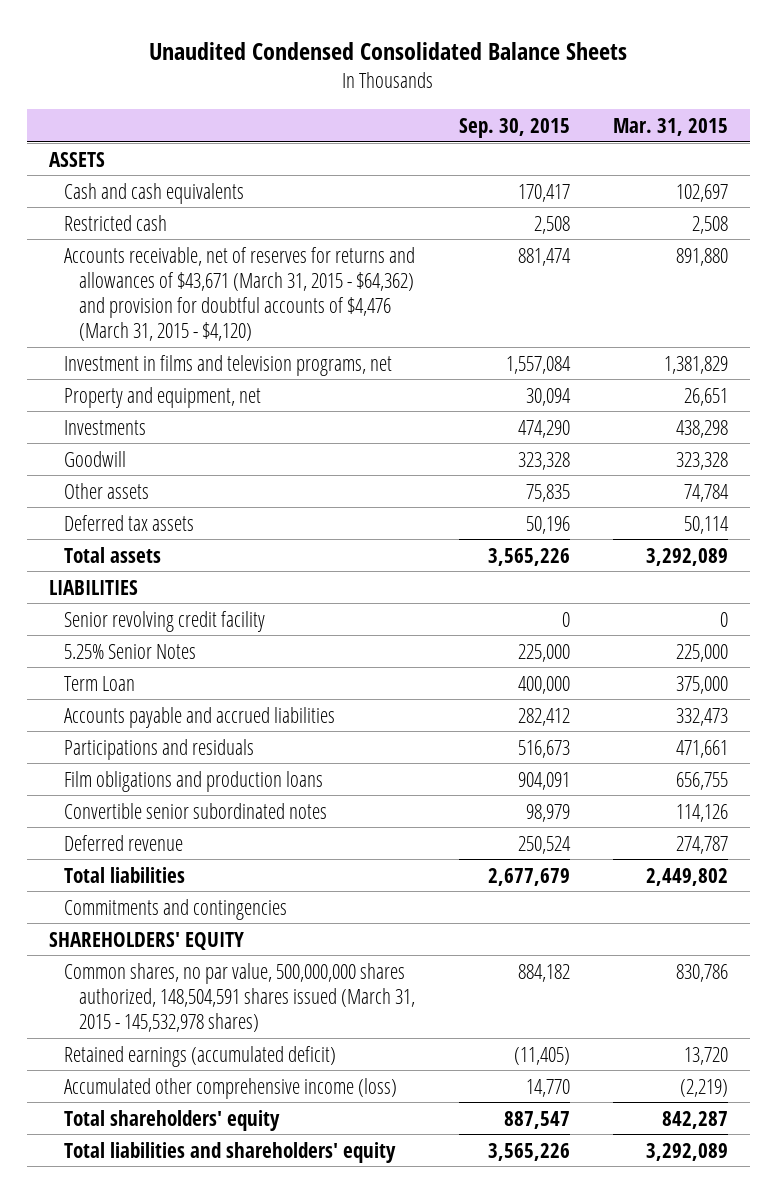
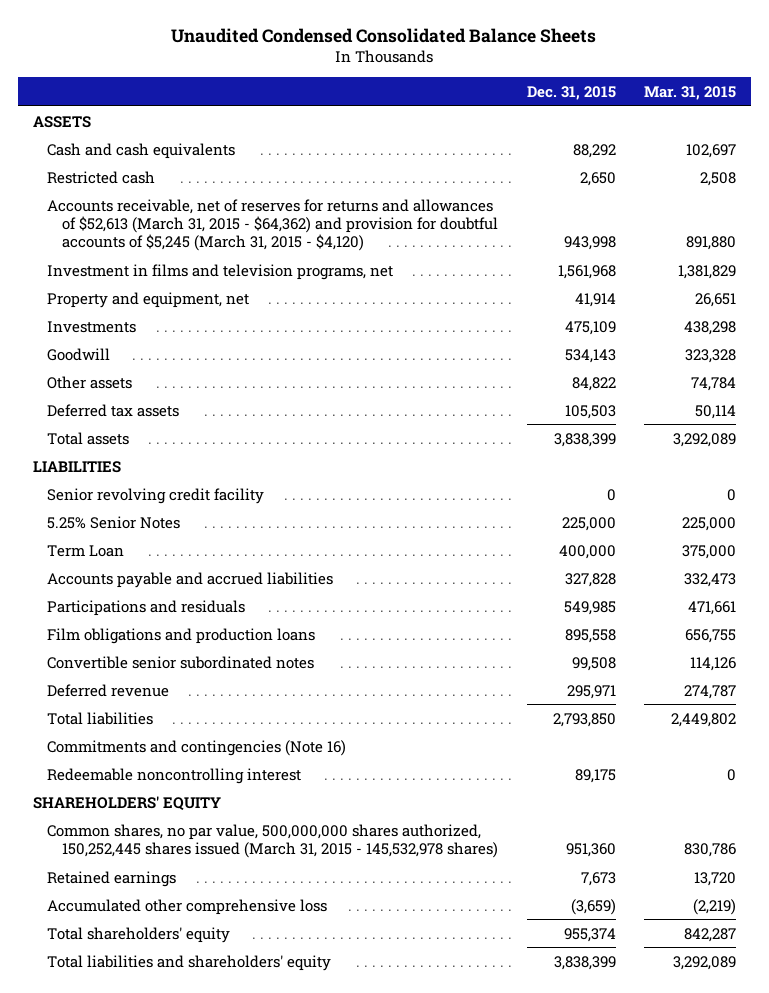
[458,117,570,138] Sep. 30, 2015 -> none
none -> [526,85,616,100] Dec. 31, 2015
[64,246,416,342] Accounts receivable, net of reserves for returns and allowances of $43,671 (March 31, 2015 - $64,362) and provision for doubtful accounts of $4,476 (March 31, 2015 - $4,120) -> [47,198,498,252] Accounts receivable, net of reserves for returns and allowances of $52,613 (March 31, 2015 - $64,362) and provision for doubtful accounts of $5,245 (March 31, 2015 - $4,120)
[64,898,288,920] Commitments and contingencies -> [47,739,347,756] Commitments and contingencies (Note 16)
none -> [47,767,302,784] Redeemable noncontrolling interest
[64,962,416,1033] Common shares, no par value, 500,000,000 shares authorized, 148,504,591 shares issued (March 31, 2015 - 145,532,978 shares) -> [47,823,498,858] Common shares, no par value, 500,000,000 shares authorized, 150,252,445 shares issued (March 31, 2015 - 145,532,978 shares)
[64,1045,337,1067] Retained earnings (accumulated deficit) -> [47,870,177,887] Retained earnings
[64,1077,398,1099] Accumulated other comprehensive income (loss) -> [47,898,328,915] Accumulated other comprehensive loss

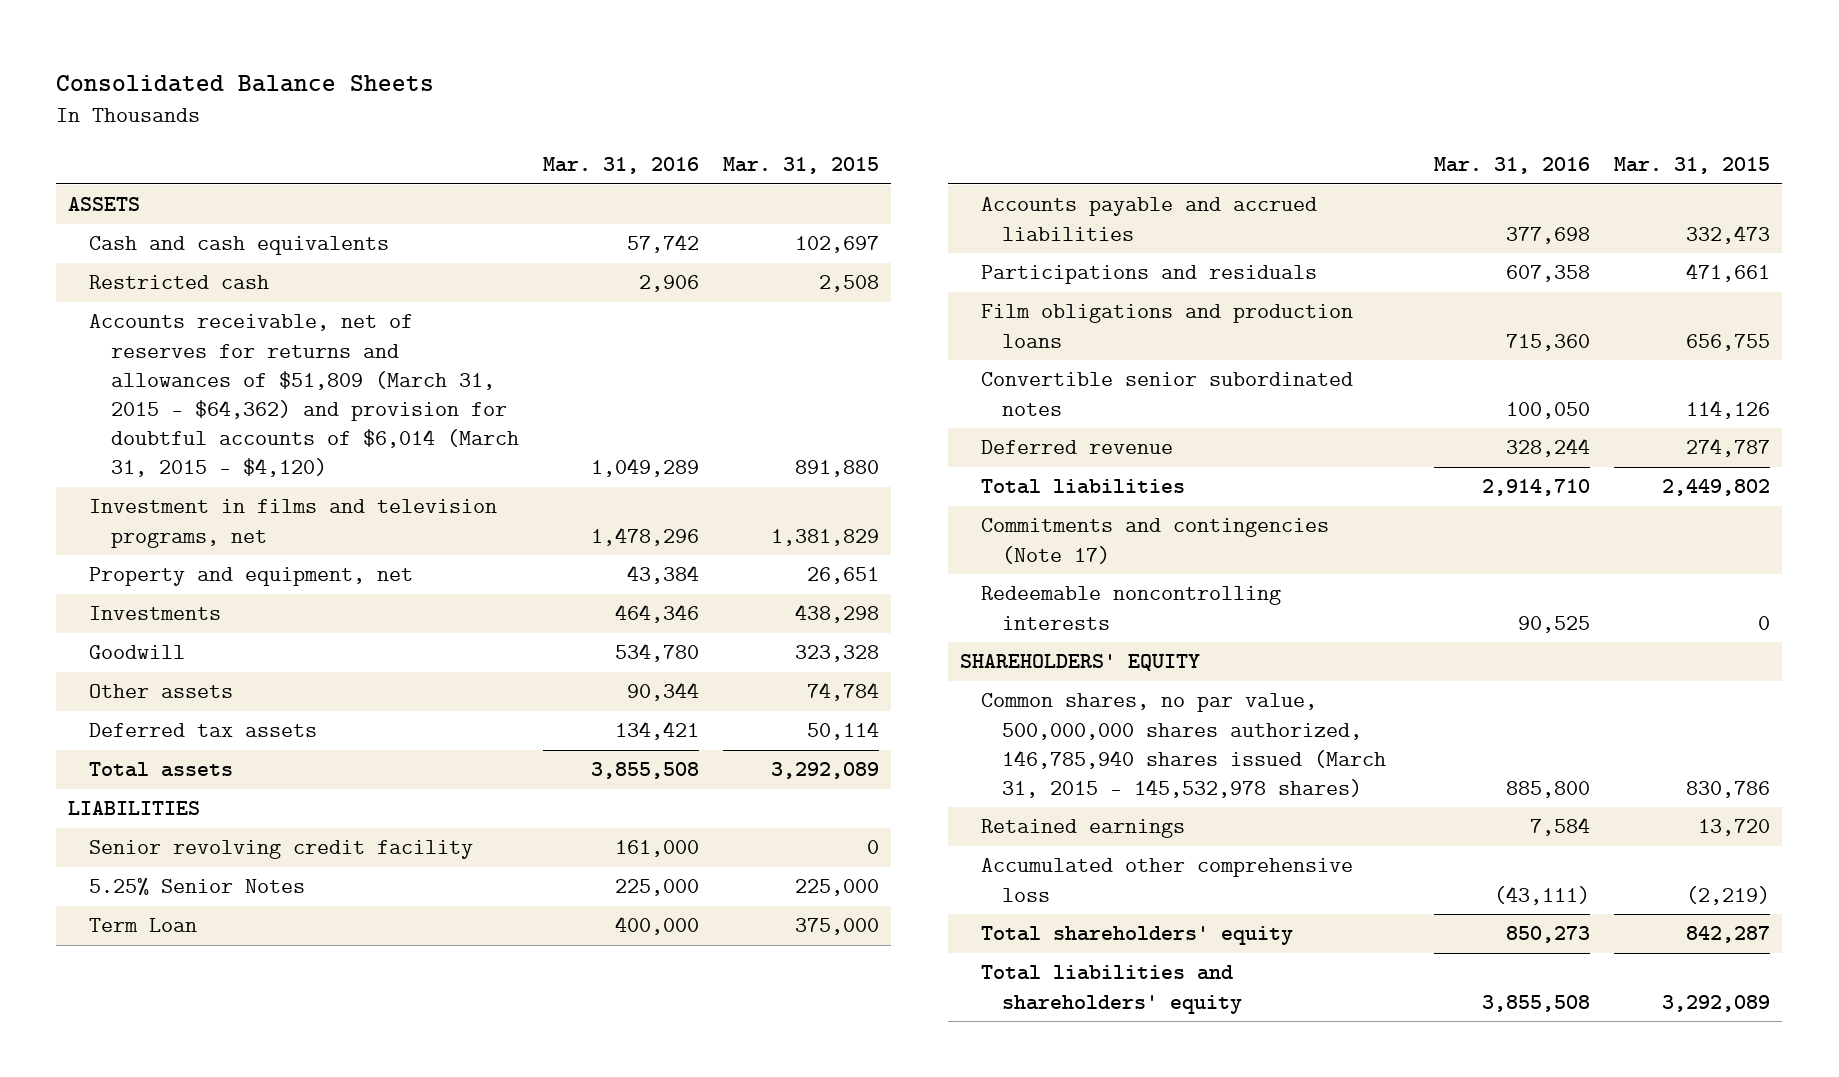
[171,27,597,43] Unaudited Condensed Consolidated Balance Sheets -> [56,75,435,93] Consolidated Balance Sheets
[526,85,616,100] Dec. 31, 2015 -> none
none -> [542,157,699,175] Mar. 31, 2016
[47,198,498,252] Accounts receivable, net of reserves for returns and allowances of $52,613 (March 31, 2015 - $64,362) and provision for doubtful accounts of $5,245 (March 31, 2015 - $4,120) -> [89,314,519,478] Accounts receivable, net of reserves for returns and allowances of $51,809 (March 31, 2015 - $64,362) and provision for doubtful accounts of $6,014 (March 31, 2015 - $4,120)
[47,739,347,756] Commitments and contingencies (Note 16) -> [980,518,1329,564] Commitments and contingencies (Note 17)
[47,767,302,784] Redeemable noncontrolling interest -> [980,586,1281,630] Redeemable noncontrolling interests
[47,823,498,858] Common shares, no par value, 500,000,000 shares authorized, 150,252,445 shares issued (March 31, 2015 - 145,532,978 shares) -> [980,693,1387,799] Common shares, no par value, 500,000,000 shares authorized, 146,785,940 shares issued (March 31, 2015 - 145,532,978 shares)

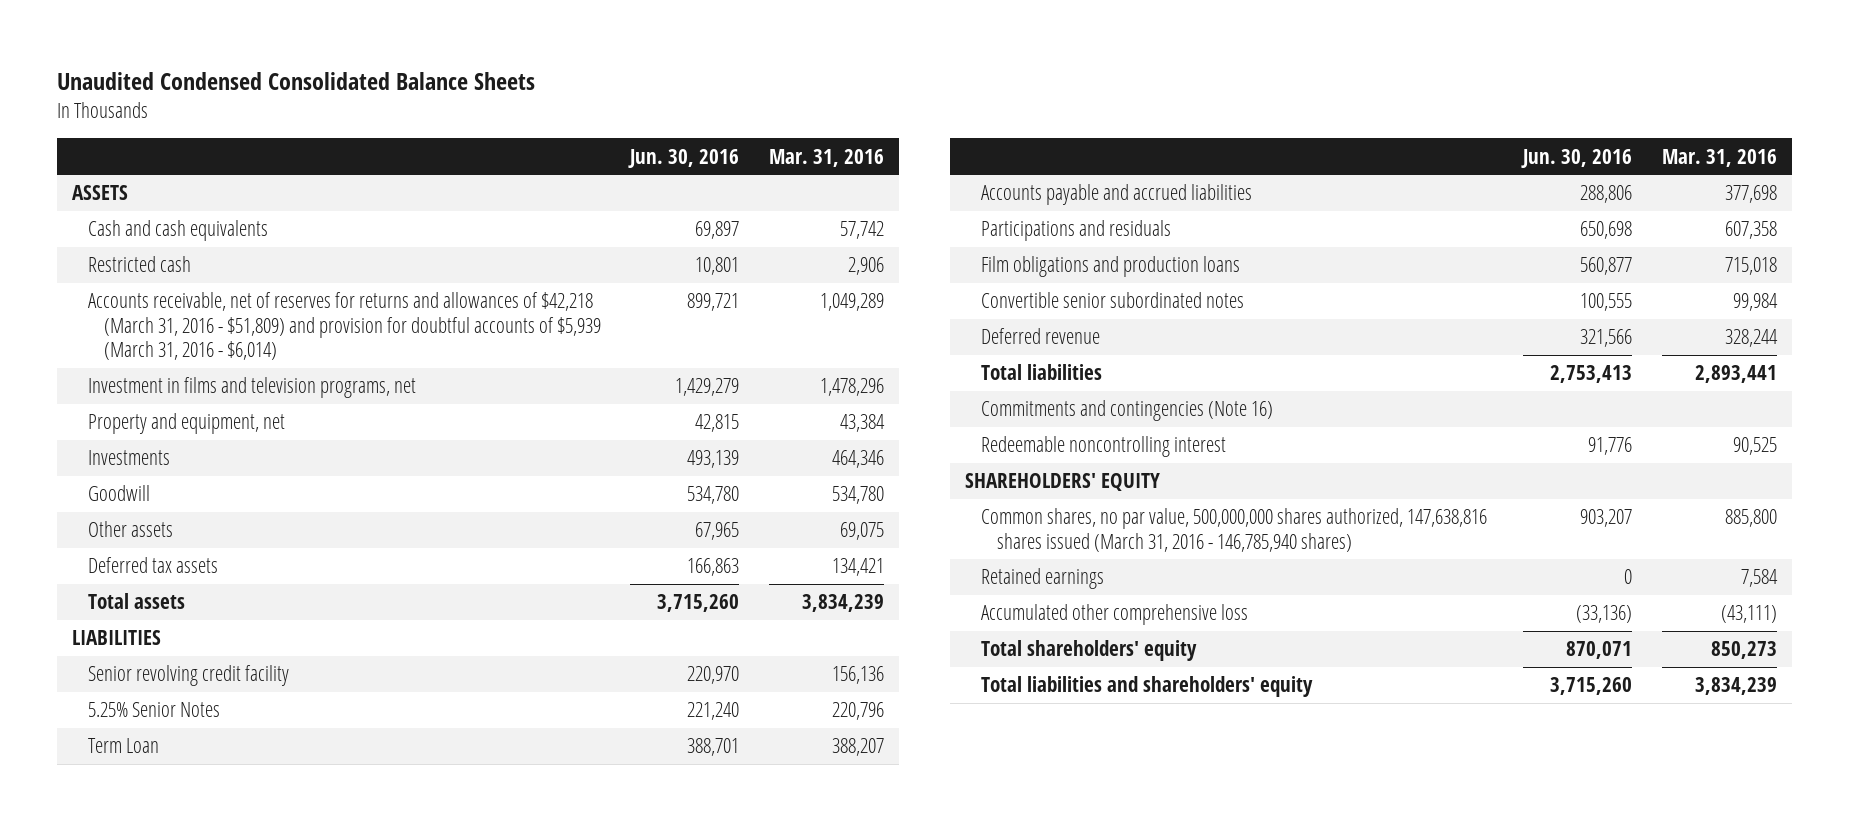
[56,75,435,93] Consolidated Balance Sheets -> [57,71,536,90] Unaudited Condensed Consolidated Balance Sheets
[722,157,879,175] Mar. 31, 2015 -> none
none -> [628,148,740,168] Jun. 30, 2016
[89,314,519,478] Accounts receivable, net of reserves for returns and allowances of $51,809 (March 31, 2015 - $64,362) and provision for doubtful accounts of $6,014 (March 31, 2015 - $4,120) -> [87,292,601,361] Accounts receivable, net of reserves for returns and allowances of $42,218 (March 31, 2016 - $51,809) and provision for doubtful accounts of $5,939 (March 31, 2016 - $6,014)
[626,682,699,702] 90,344 -> [839,522,884,541] 69,075
[590,762,699,780] 3,855,508 -> [801,594,884,613] 3,834,239
[614,840,699,858] 161,000 -> [831,666,884,685] 156,136
[614,879,699,897] 225,000 -> [831,702,884,721] 220,796
[614,916,699,936] 400,000 -> [831,738,884,757] 388,207
[1506,333,1591,351] 715,360 -> [1724,257,1777,276] 715,018
[1506,401,1591,419] 100,050 -> [1732,293,1778,312] 99,984
[1482,479,1591,497] 2,914,710 -> [1694,365,1777,384] 2,893,441
[980,518,1329,564] Commitments and contingencies (Note 17) -> [981,400,1274,422] Commitments and contingencies (Note 16)
[980,586,1281,630] Redeemable noncontrolling interests -> [981,436,1227,458] Redeemable noncontrolling interest
[980,693,1387,799] Common shares, no par value, 500,000,000 shares authorized, 146,785,940 shares issued (March 31, 2015 - 145,532,978 shares) -> [981,508,1488,552] Common shares, no par value, 500,000,000 shares authorized, 147,638,816 shares issued (March 31, 2016 - 146,785,940 shares)
[1482,994,1591,1012] 3,855,508 -> [1694,677,1777,696] 3,834,239

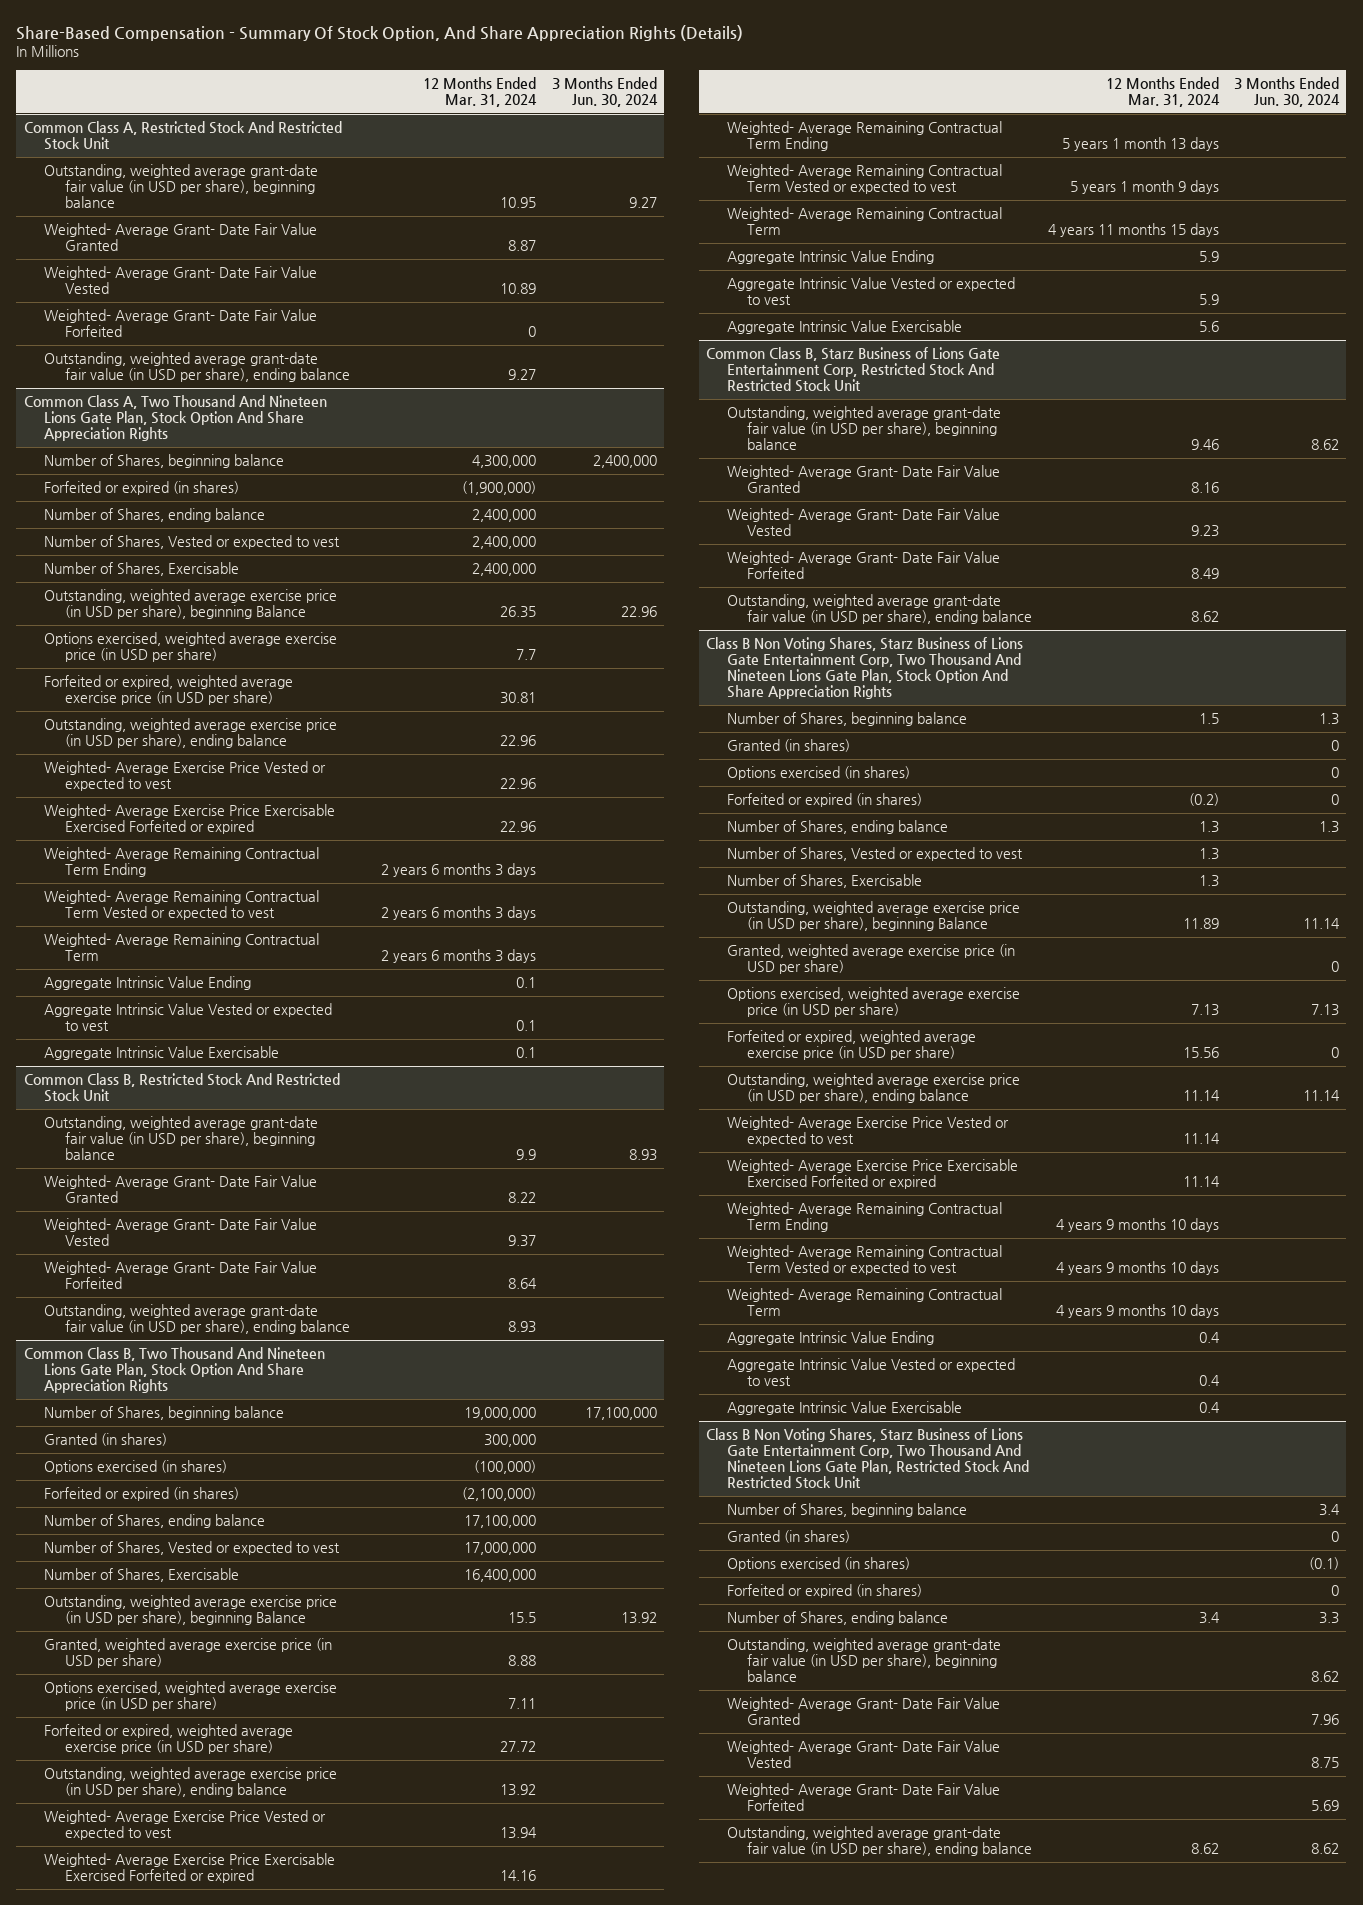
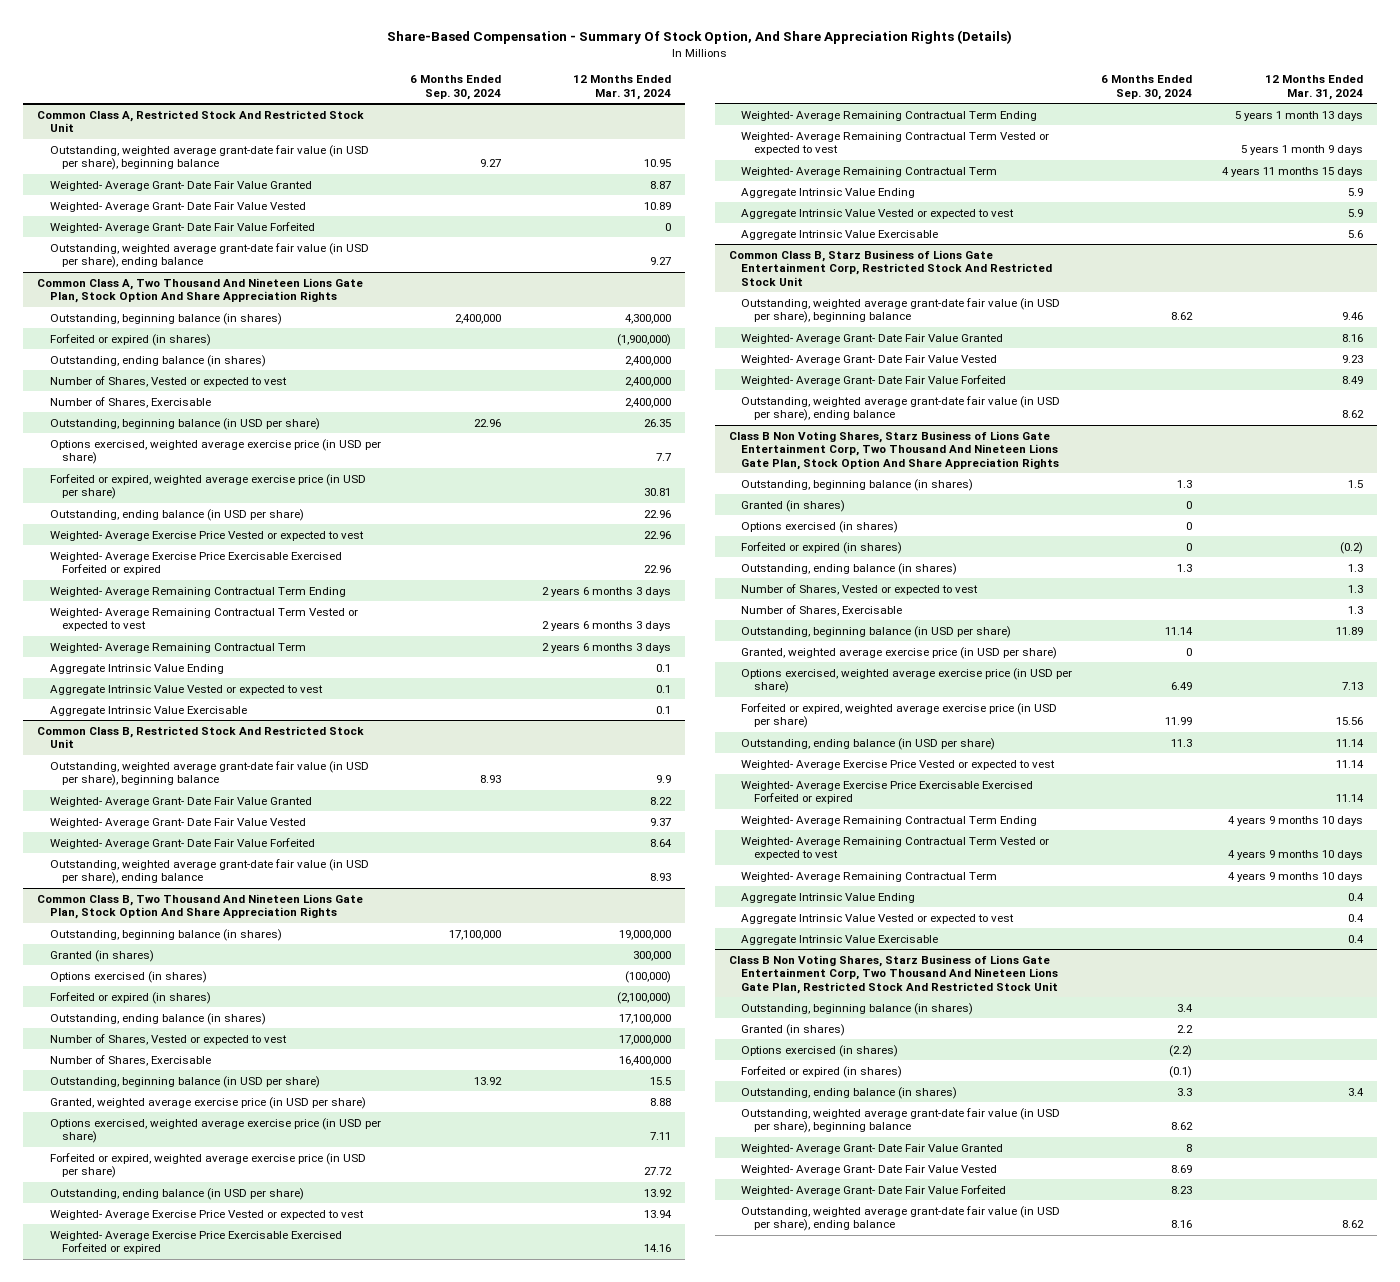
[551,77,658,108] 3 Months Ended Jun. 30, 2024 -> none
none -> [409,75,501,101] 6 Months Ended Sep. 30, 2024
[44,454,285,469] Number of Shares, beginning balance -> [49,312,282,325] Outstanding, beginning balance (in shares)
[44,508,266,523] Number of Shares, ending balance -> [49,354,266,367] Outstanding, ending balance (in shares)
[44,589,338,620] Outstanding, weighted average exercise price (in USD per share), beginning Balance -> [49,417,320,430] Outstanding, beginning balance (in USD per share)
[44,718,338,749] Outstanding, weighted average exercise price (in USD per share), ending balance -> [49,508,304,521] Outstanding, ending balance (in USD per share)
[44,1406,285,1421] Number of Shares, beginning balance -> [49,928,282,941] Outstanding, beginning balance (in shares)
[44,1514,266,1529] Number of Shares, ending balance -> [49,1012,266,1025] Outstanding, ending balance (in shares)
[44,1595,338,1626] Outstanding, weighted average exercise price (in USD per share), beginning Balance -> [49,1075,320,1088] Outstanding, beginning balance (in USD per share)
[44,1767,338,1798] Outstanding, weighted average exercise price (in USD per share), ending balance -> [49,1187,304,1200] Outstanding, ending balance (in USD per share)
[726,712,967,727] Number of Shares, beginning balance -> [741,478,974,491] Outstanding, beginning balance (in shares)
[726,820,948,835] Number of Shares, ending balance -> [741,562,958,575] Outstanding, ending balance (in shares)
[726,901,1020,932] Outstanding, weighted average exercise price (in USD per share), beginning Balance -> [741,625,1012,638] Outstanding, beginning balance (in USD per share)
[726,1073,1020,1104] Outstanding, weighted average exercise price (in USD per share), ending balance -> [741,737,996,750] Outstanding, ending balance (in USD per share)
[726,1503,967,1518] Number of Shares, beginning balance -> [741,1002,974,1015] Outstanding, beginning balance (in shares)
[726,1611,948,1626] Number of Shares, ending balance -> [741,1086,958,1099] Outstanding, ending balance (in shares)

